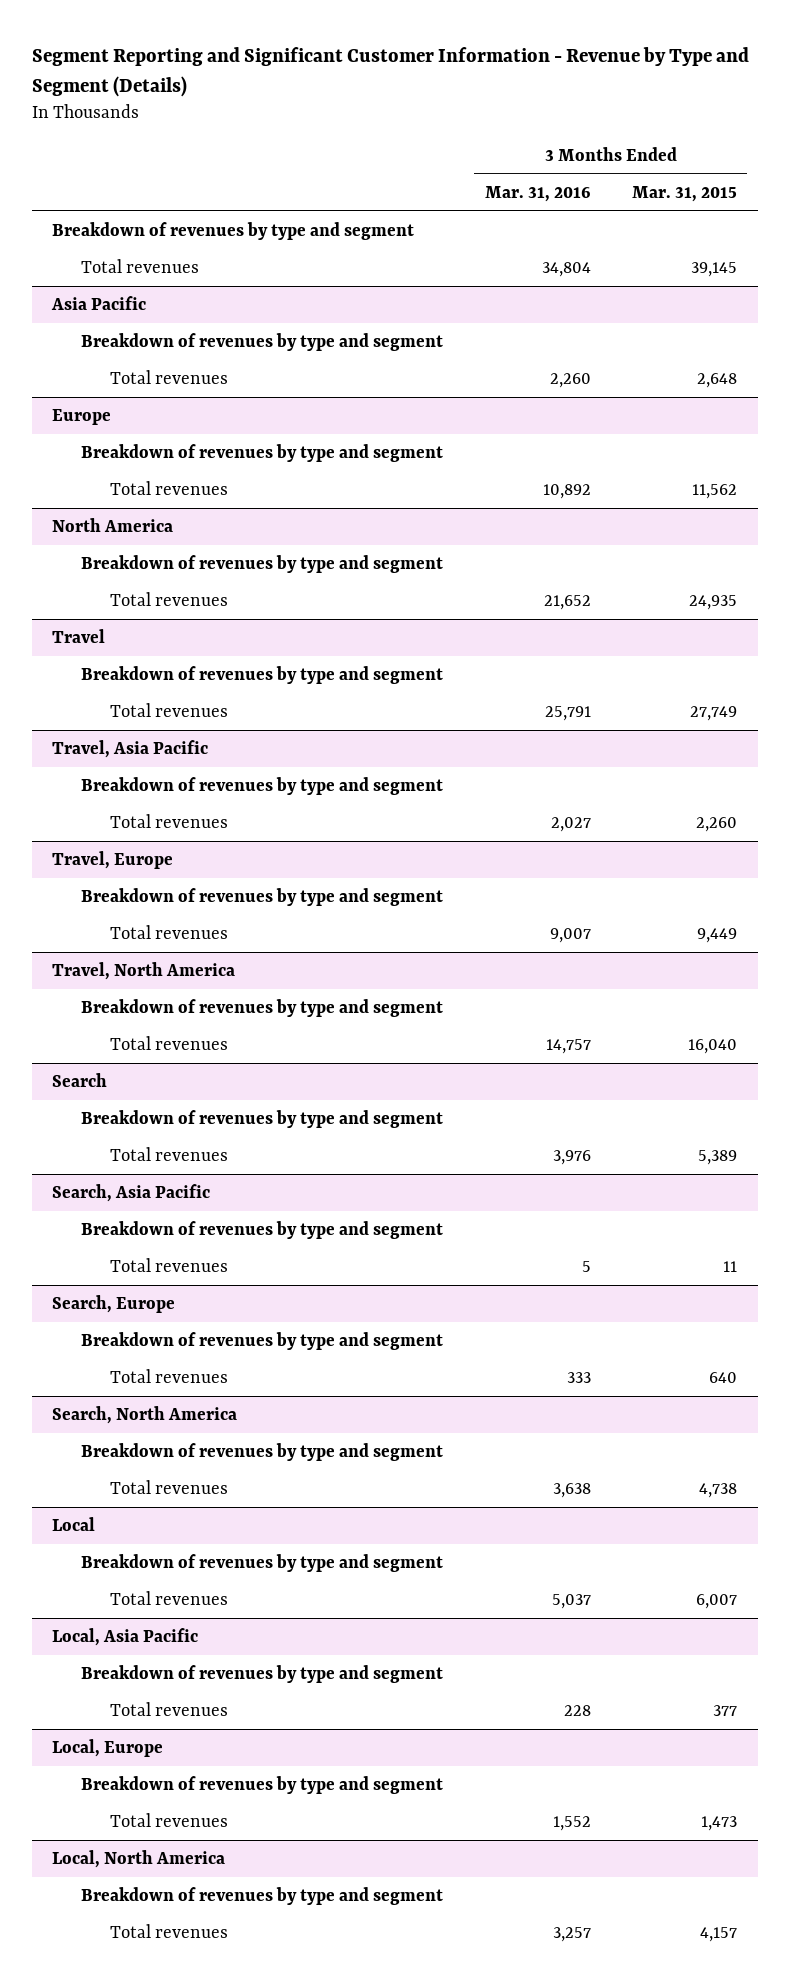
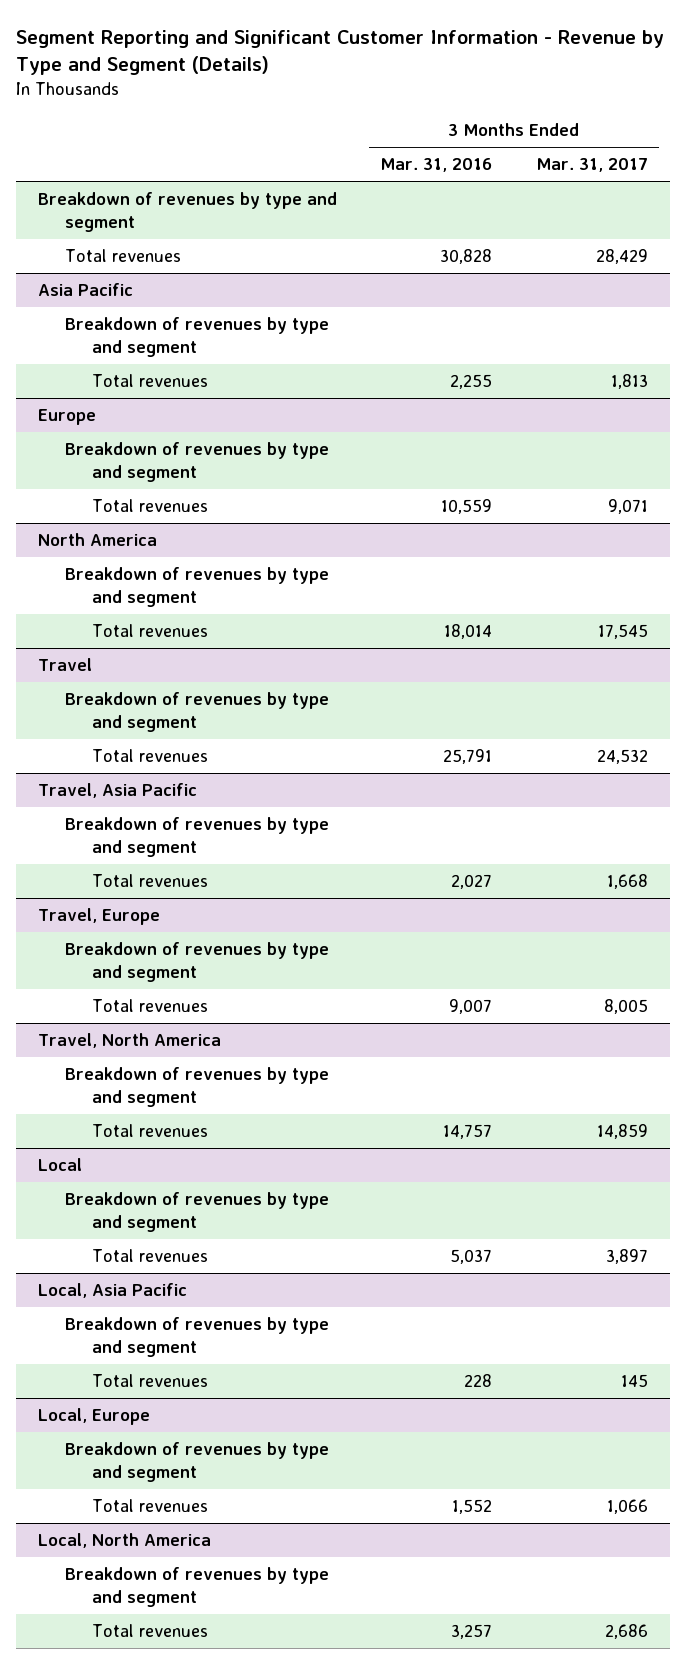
[632,185,738,202] Mar. 31, 2015 -> none
none -> [535,158,648,173] Mar. 31, 2017
[541,262,591,278] 34,804 -> [440,249,493,265] 30,828
[549,373,591,389] 2,260 -> [450,374,493,390] 2,255
[542,484,591,500] 10,892 -> [441,499,493,515] 10,559
[543,595,591,611] 21,652 -> [444,624,493,640] 18,014
[52,1073,108,1088] Search -> none
[81,1110,444,1129] Breakdown of revenues by type and segment -> none
[110,1147,229,1162] Total revenues -> none
[52,1184,211,1203] Search, Asia Pacific -> none
[81,1221,444,1240] Breakdown of revenues by type and segment -> none
[110,1258,229,1273] Total revenues -> none
[52,1295,176,1314] Search, Europe -> none
[81,1332,444,1351] Breakdown of revenues by type and segment -> none
[110,1369,229,1384] Total revenues -> none
[52,1406,238,1425] Search, North America -> none
[81,1443,444,1462] Breakdown of revenues by type and segment -> none
[110,1480,229,1495] Total revenues -> none

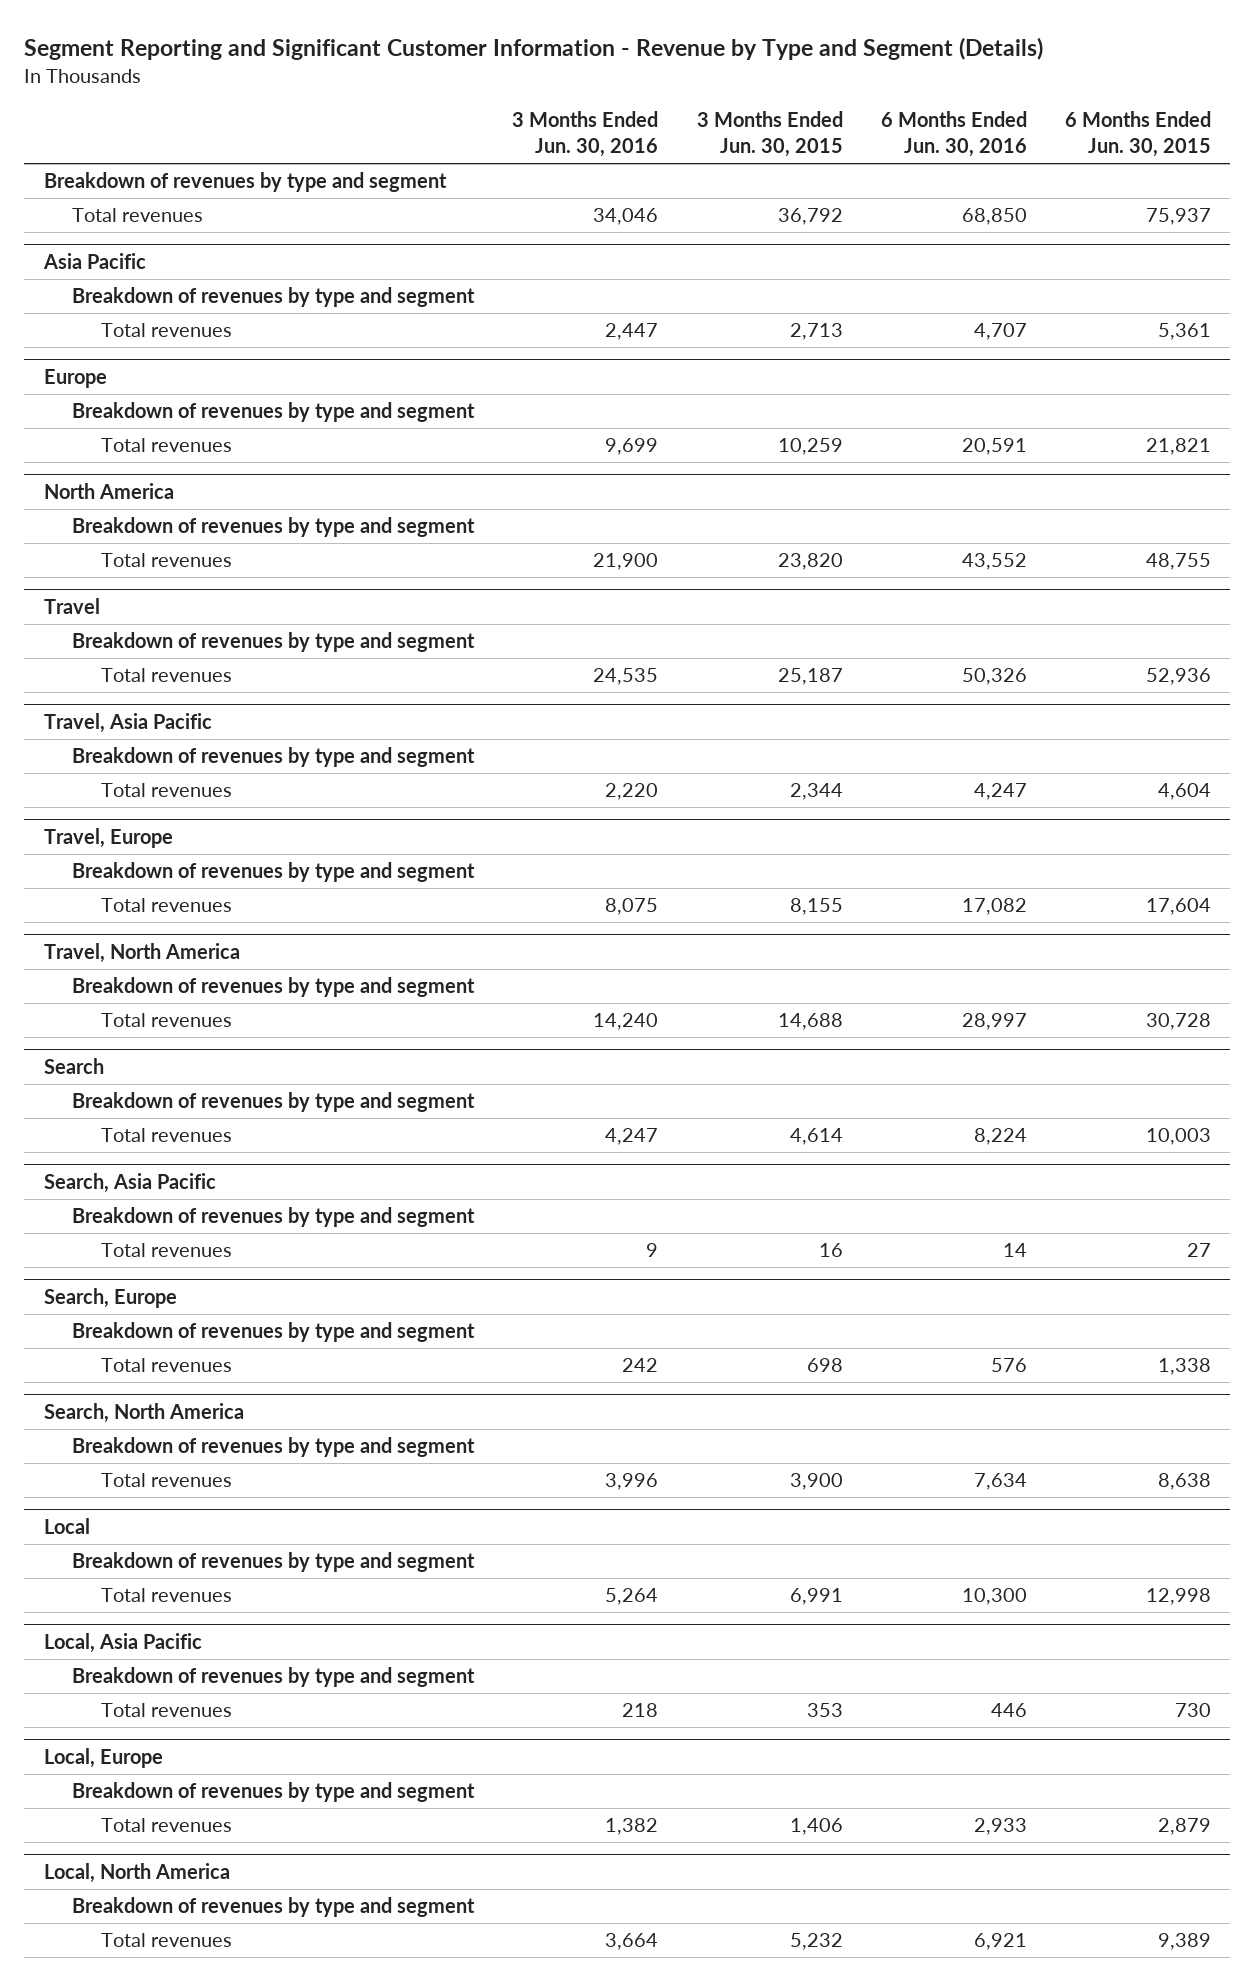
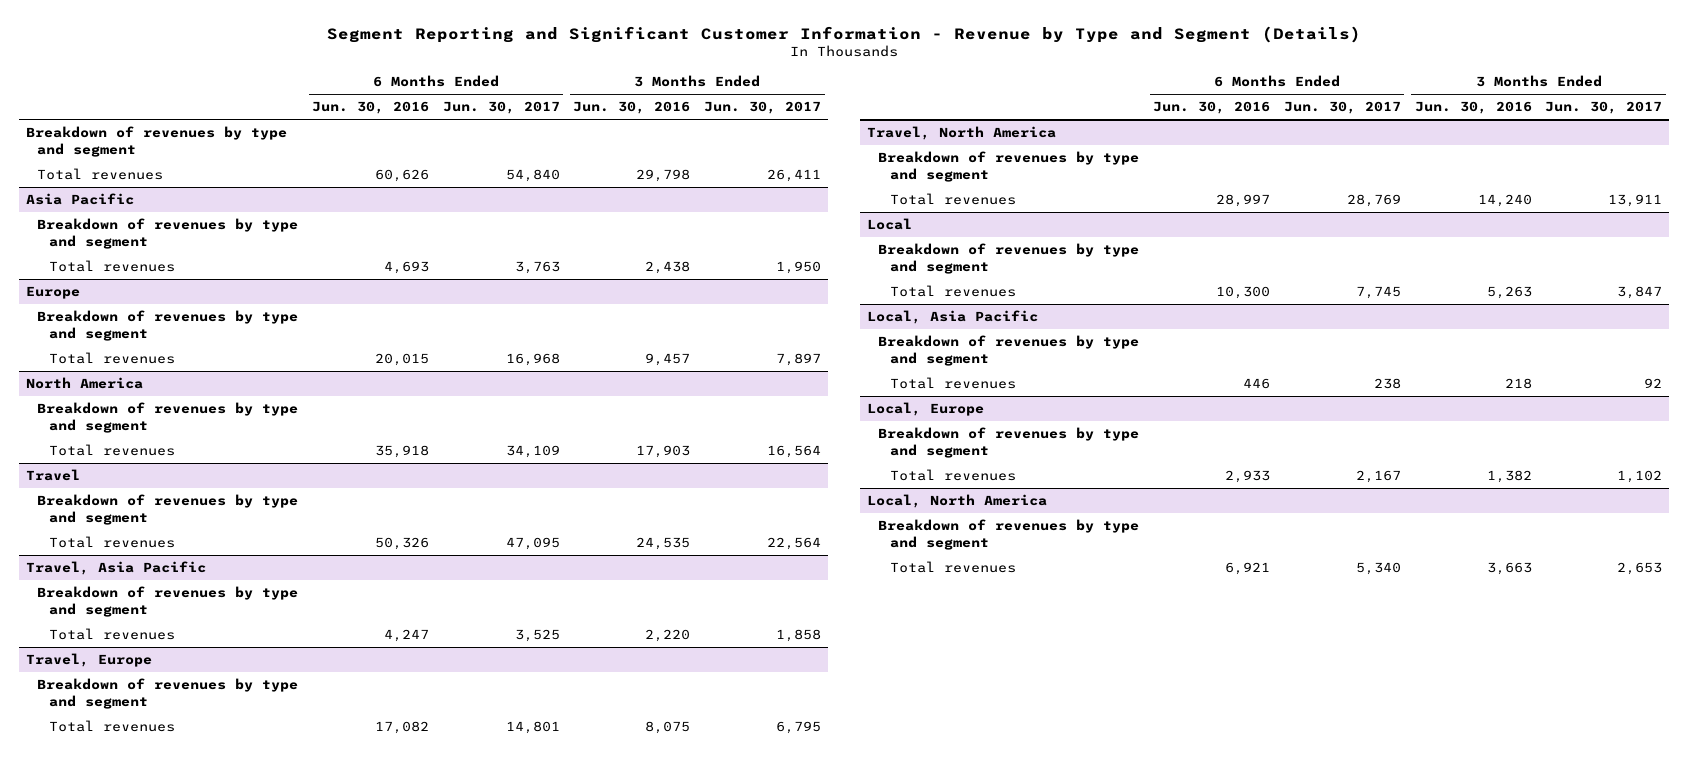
[696,111,843,158] 3 Months Ended Jun. 30, 2015 -> none
[1064,111,1211,158] 6 Months Ended Jun. 30, 2015 -> none
none -> [442,101,560,115] Jun. 30, 2017
none -> [704,101,822,115] Jun. 30, 2017
[593,208,659,226] 34,046 -> [636,169,691,183] 29,798
[961,208,1027,226] 68,850 -> [374,169,429,183] 60,626
[605,323,659,341] 2,447 -> [645,261,691,275] 2,438
[973,323,1027,341] 4,707 -> [383,261,429,275] 4,693
[605,438,659,456] 9,699 -> [645,353,691,367] 9,457
[961,438,1027,456] 20,591 -> [374,353,429,367] 20,015
[593,553,659,571] 21,900 -> [636,445,691,459] 17,903
[961,553,1027,571] 43,552 -> [374,445,429,459] 35,918
[43,1058,104,1075] Search -> none
[72,1092,476,1113] Breakdown of revenues by type and segment -> none
[101,1128,233,1143] Total revenues -> none
[43,1173,216,1194] Search, Asia Pacific -> none
[72,1207,476,1228] Breakdown of revenues by type and segment -> none
[101,1243,233,1258] Total revenues -> none
[43,1288,177,1309] Search, Europe -> none
[72,1322,476,1343] Breakdown of revenues by type and segment -> none
[101,1358,233,1373] Total revenues -> none
[43,1403,244,1424] Search, North America -> none
[72,1437,476,1458] Breakdown of revenues by type and segment -> none
[101,1473,233,1488] Total revenues -> none
[605,1588,659,1606] 5,264 -> [1486,286,1532,300] 5,263
[605,1933,659,1951] 3,664 -> [1486,562,1532,576] 3,663

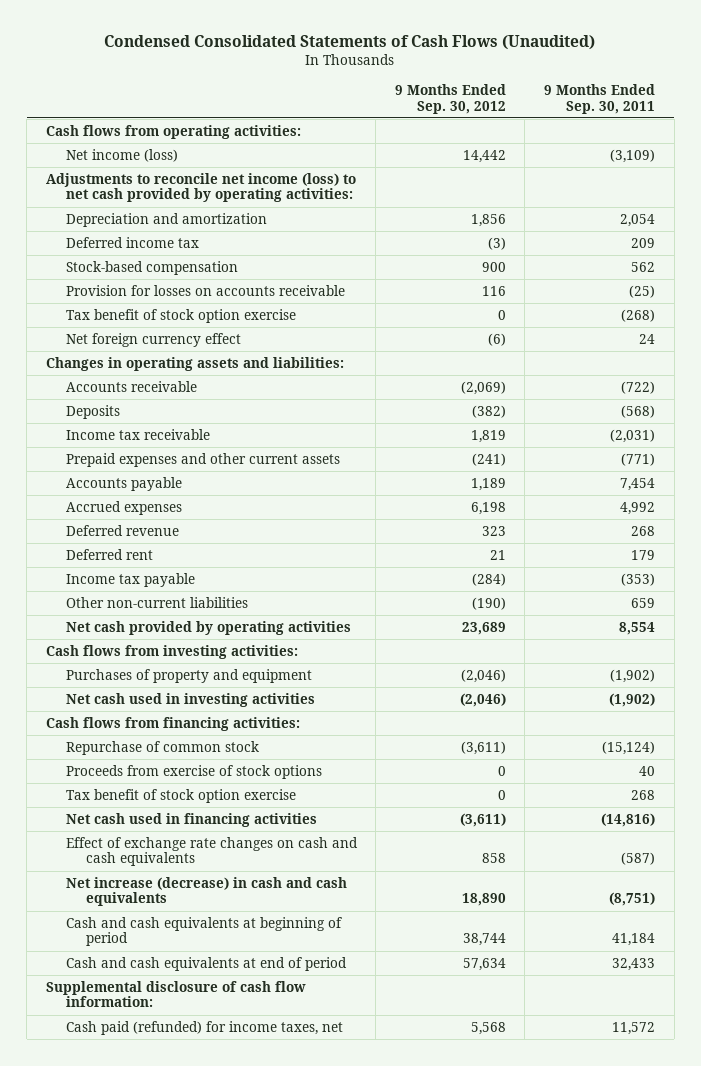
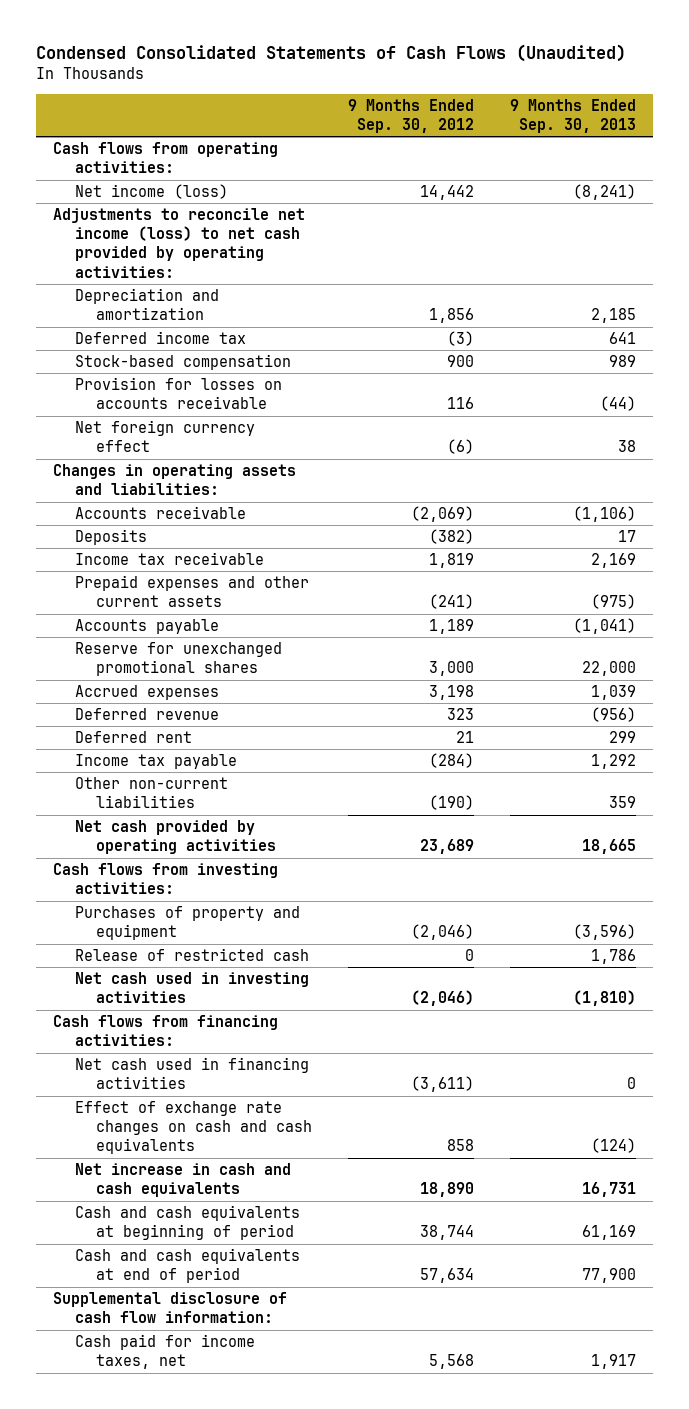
[544,84,656,114] 9 Months Ended Sep. 30, 2011 -> none
none -> [509,98,636,134] 9 Months Ended Sep. 30, 2013
[65,308,296,323] Tax benefit of stock option exercise -> none
none -> [74,642,282,677] Reserve for unexchanged promotional shares
[470,501,506,515] 6,198 -> [428,685,474,701] 3,198
none -> [74,948,309,962] Release of restricted cash
[65,740,259,755] Repurchase of common stock -> none
[65,764,322,779] Proceeds from exercise of stock options -> none
[65,788,296,803] Tax benefit of stock option exercise -> none
[65,876,347,907] Net increase (decrease) in cash and cash equivalents -> [74,1163,291,1198] Net increase in cash and cash equivalents
[65,1020,343,1035] Cash paid (refunded) for income taxes, net -> [74,1334,255,1370] Cash paid for income taxes, net

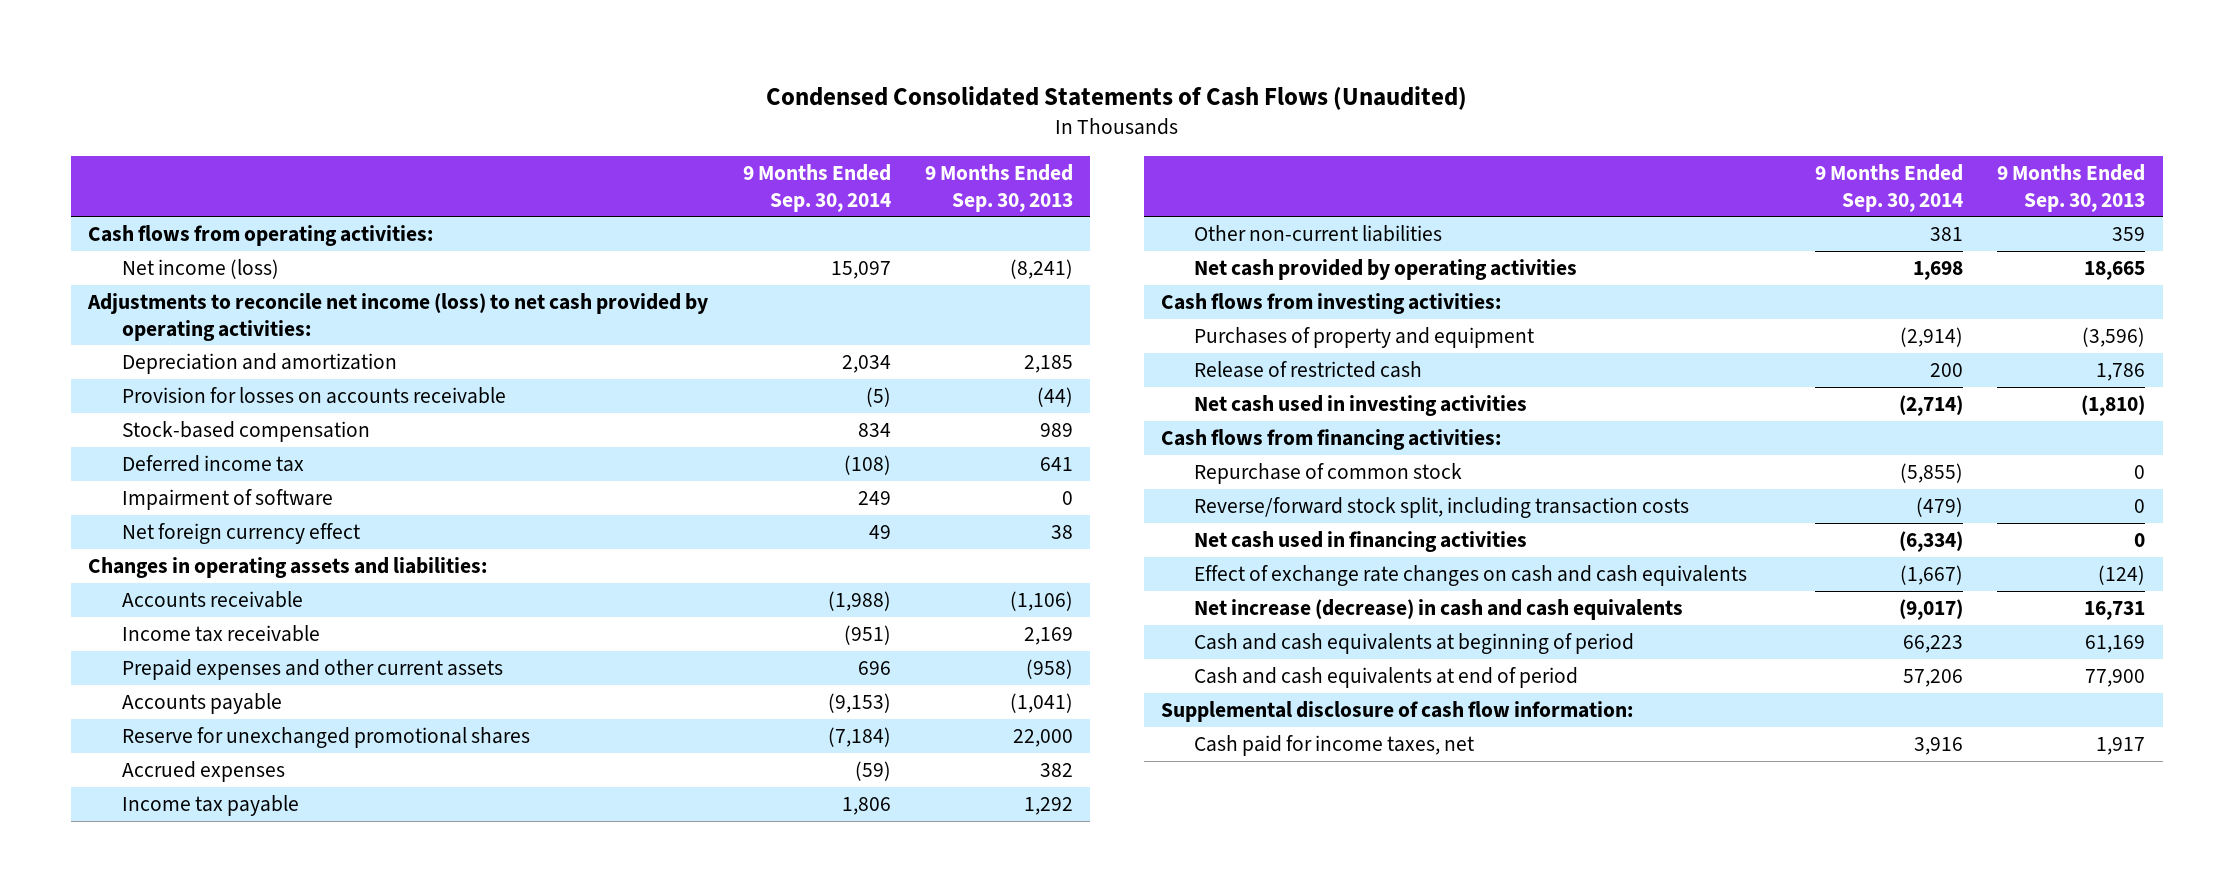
[347,98,474,134] 9 Months Ended Sep. 30, 2012 -> none
none -> [742,164,891,212] 9 Months Ended Sep. 30, 2014
[74,354,291,371] Stock-based compensation -> [121,421,370,443] Stock-based compensation
[74,331,246,345] Deferred income tax -> [121,455,304,473] Deferred income tax
none -> [121,489,333,511] Impairment of software
[74,529,147,546] Deposits -> none
[590,594,636,610] (975) -> [1025,659,1073,680] (958)
[74,708,219,721] Deferred revenue -> none
[74,731,192,744] Deferred rent -> none
[590,685,636,701] 1,039 -> [1039,763,1073,778] 382
none -> [1194,463,1463,485] Repurchase of common stock
none -> [1194,497,1690,519] Reverse/forward stock split, including transaction costs
[74,1163,291,1198] Net increase in cash and cash equivalents -> [1194,599,1684,621] Net increase (decrease) in cash and cash equivalents

